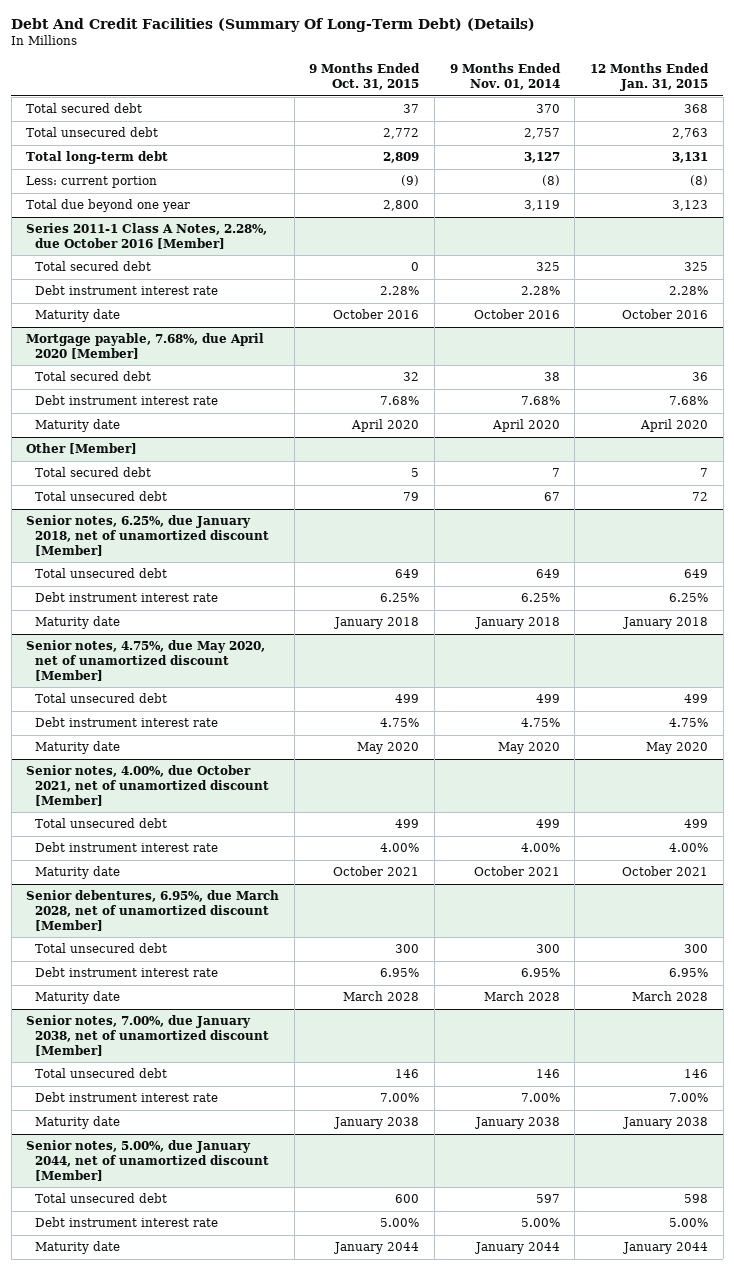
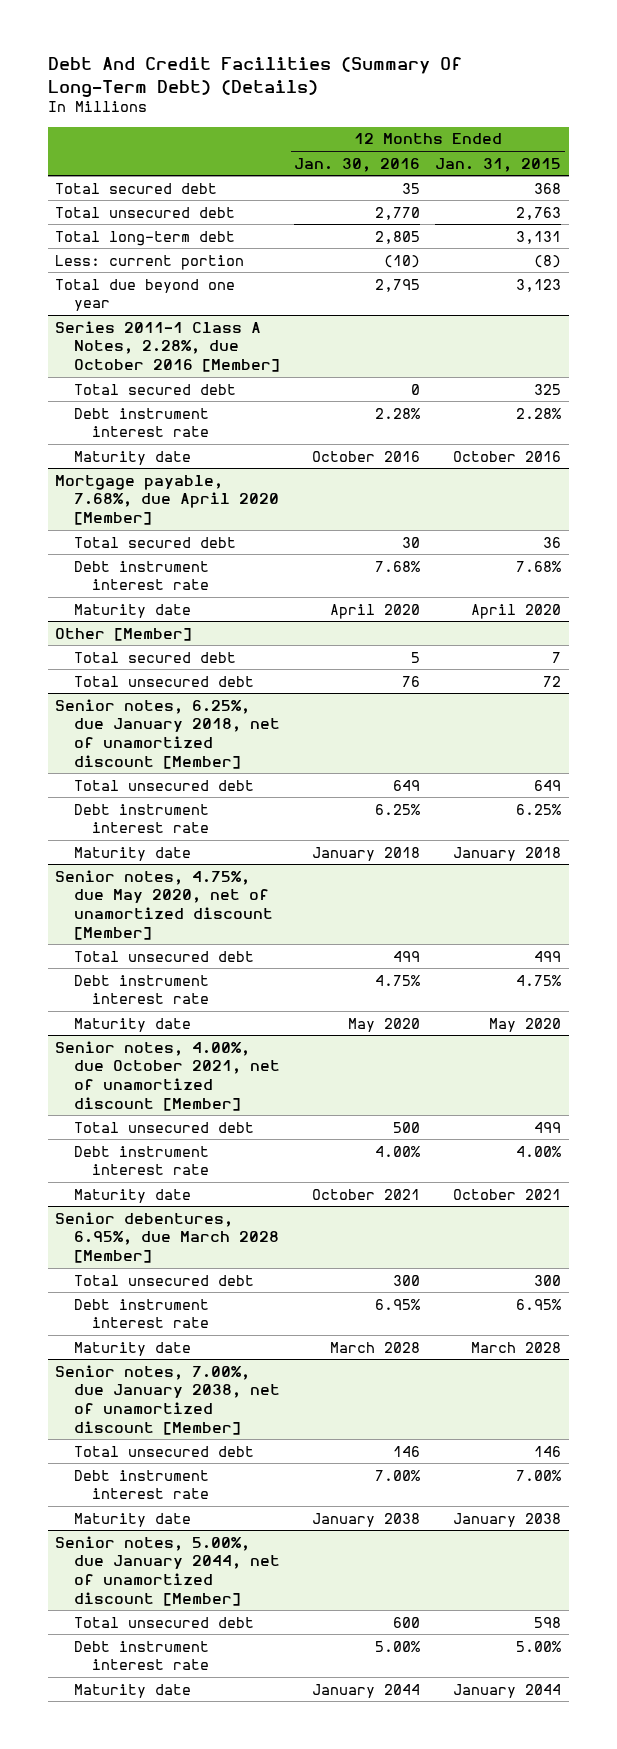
[309,63,421,91] 9 Months Ended Oct. 31, 2015 -> none
[449,63,561,91] 9 Months Ended Nov. 01, 2014 -> none
none -> [294,157,421,172] Jan. 30, 2016
[26,890,280,931] Senior debentures, 6.95%, due March 2028, net of unamortized discount [Member] -> [55,1211,279,1263] Senior debentures, 6.95%, due March 2028 [Member]

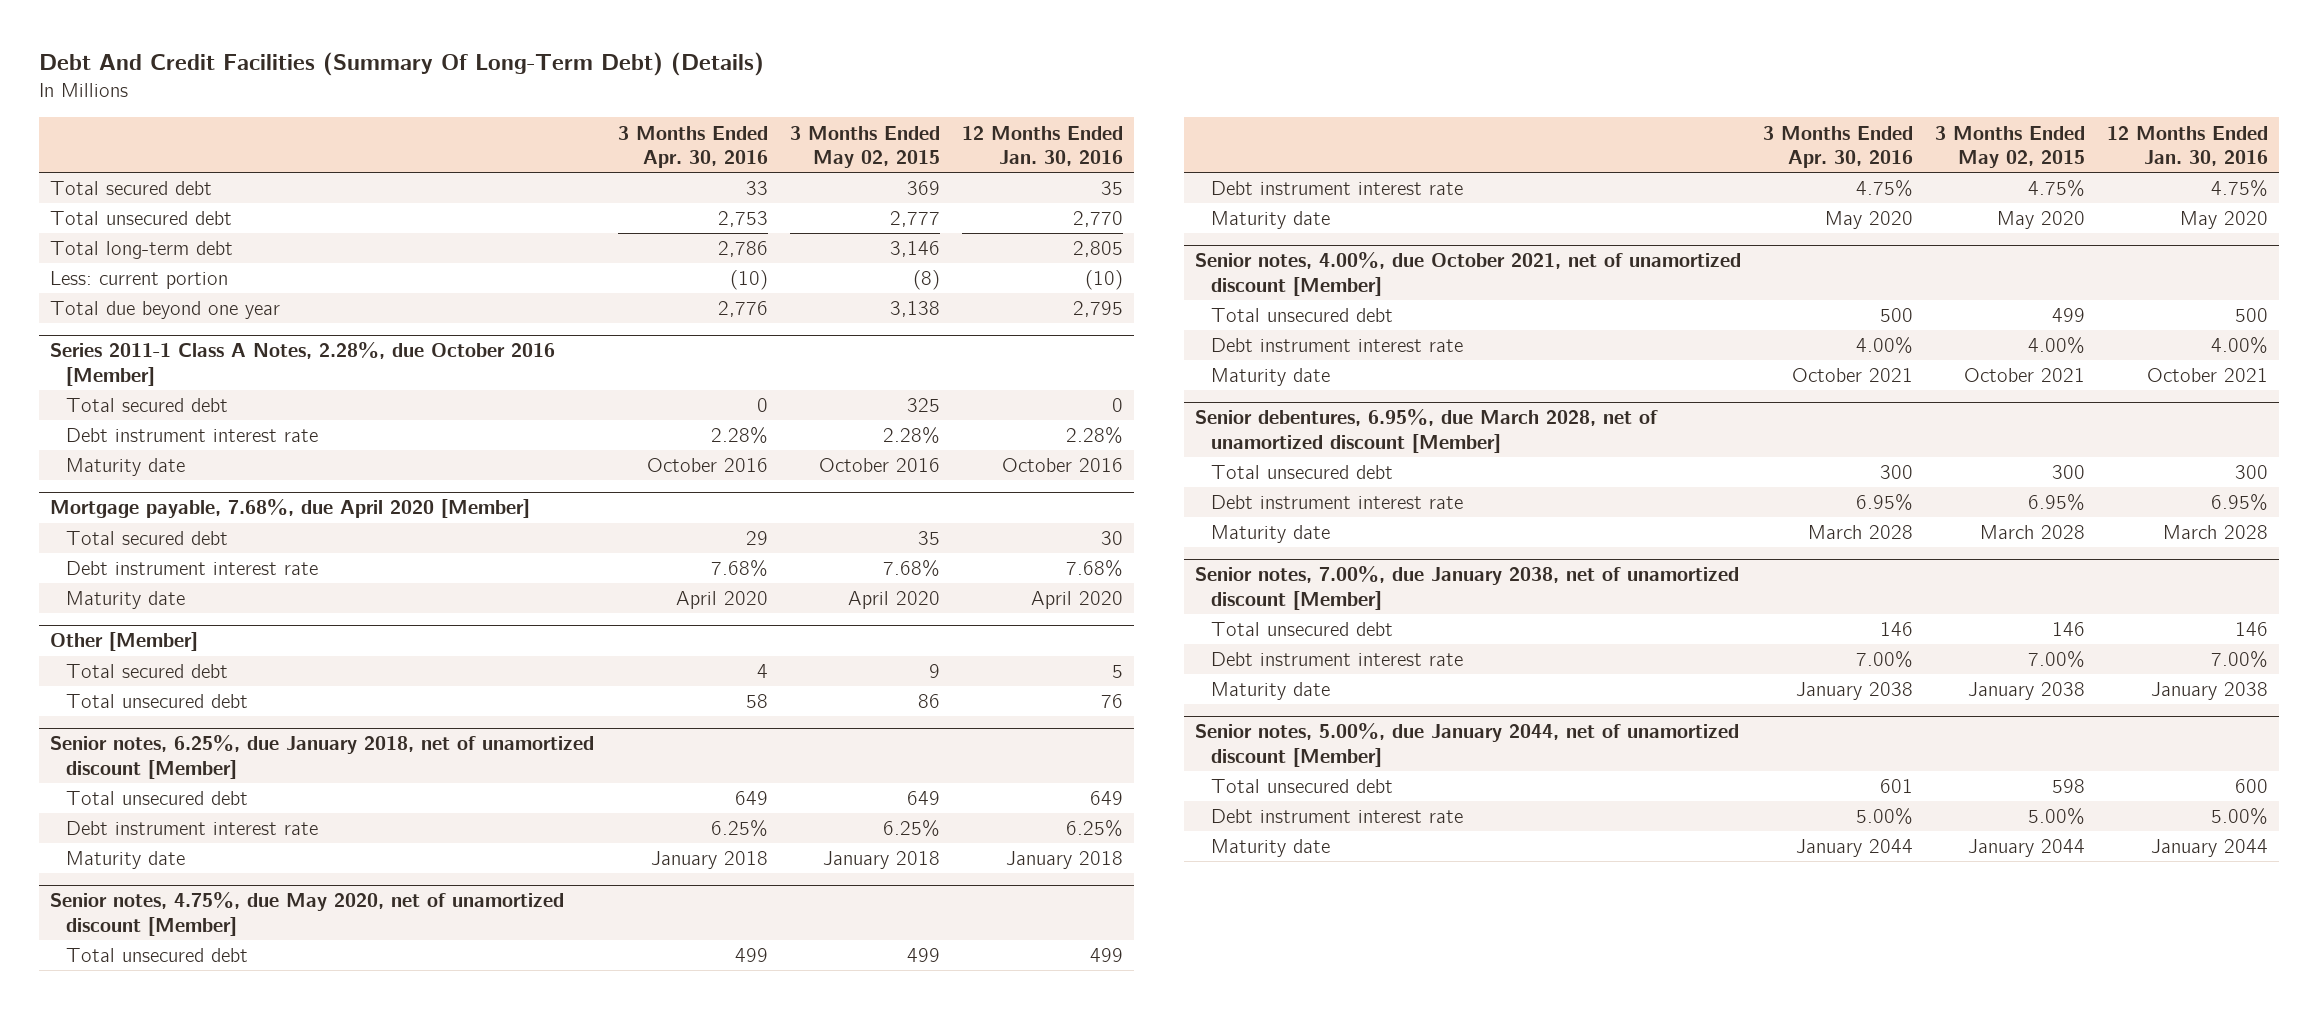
[435,157,562,172] Jan. 31, 2015 -> none
none -> [618,125,769,168] 3 Months Ended Apr. 30, 2016
none -> [790,125,941,168] 3 Months Ended May 02, 2015
[55,1211,279,1263] Senior debentures, 6.95%, due March 2028 [Member] -> [1195,409,1659,453] Senior debentures, 6.95%, due March 2028, net of unamortized discount [Member]

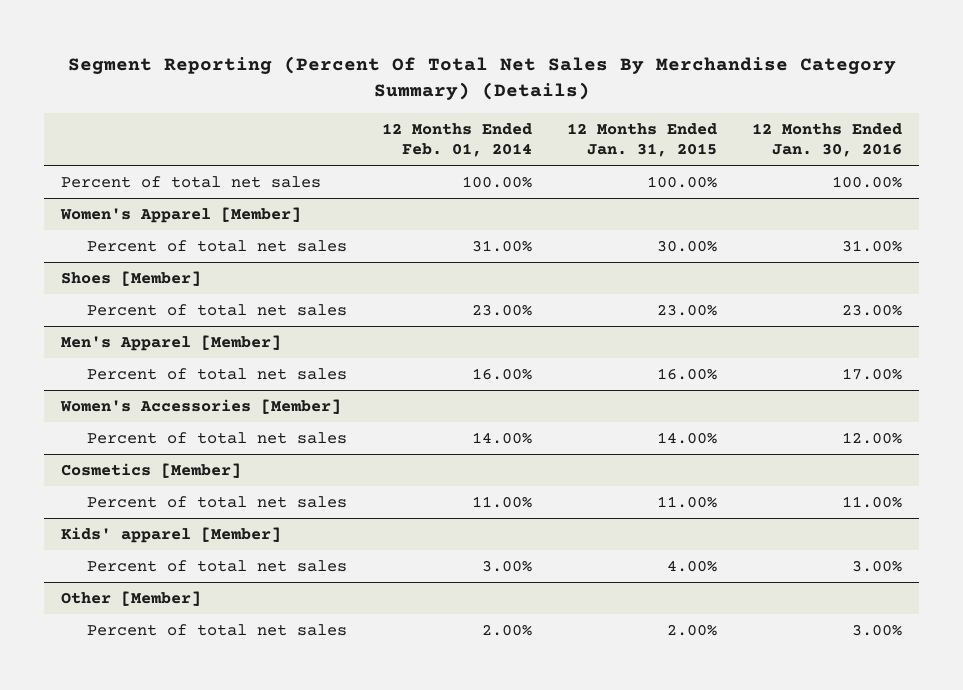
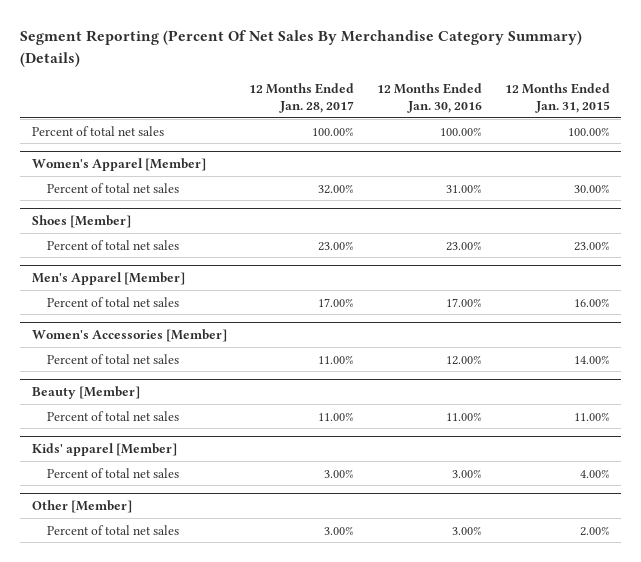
[67,55,896,100] Segment Reporting (Percent Of Total Net Sales By Merchandise Category Summary) (Details) -> [20,30,583,67] Segment Reporting (Percent Of Net Sales By Merchandise Category Summary) (Details)
[381,122,532,158] 12 Months Ended Feb. 01, 2014 -> none
none -> [249,82,355,114] 12 Months Ended Jan. 28, 2017
[61,462,242,478] Cosmetics [Member] -> [31,386,140,400] Beauty [Member]

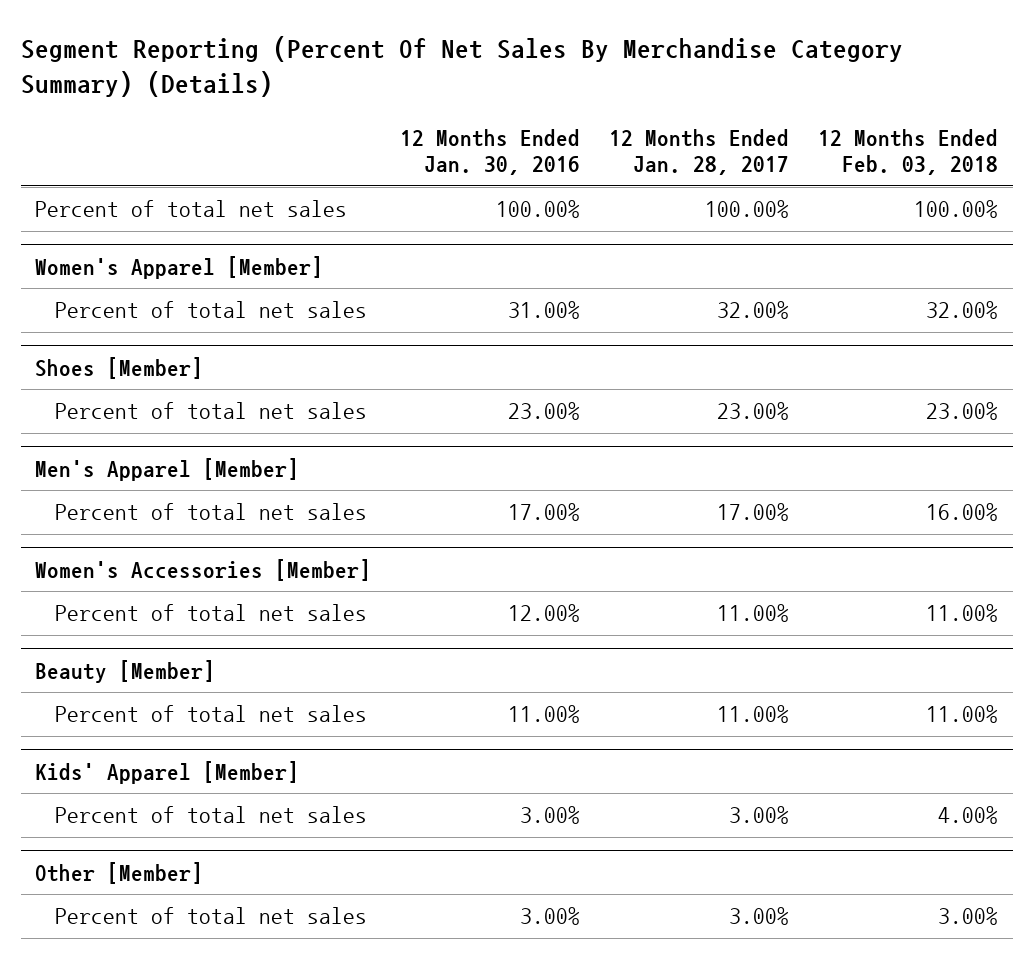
[504,82,610,114] 12 Months Ended Jan. 31, 2015 -> none
none -> [818,128,999,176] 12 Months Ended Feb. 03, 2018
[31,443,177,457] Kids' apparel [Member] -> [35,760,300,784] Kids' Apparel [Member]

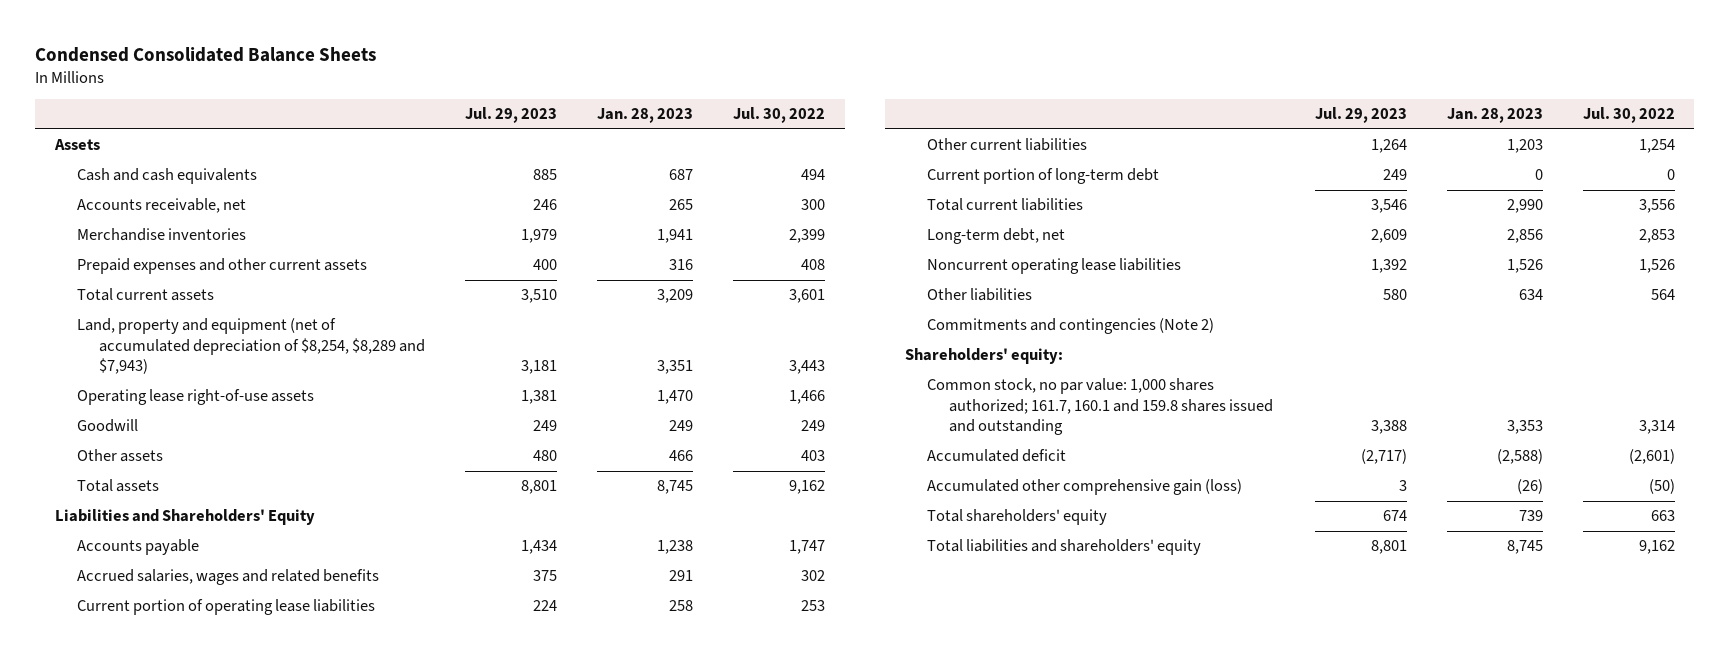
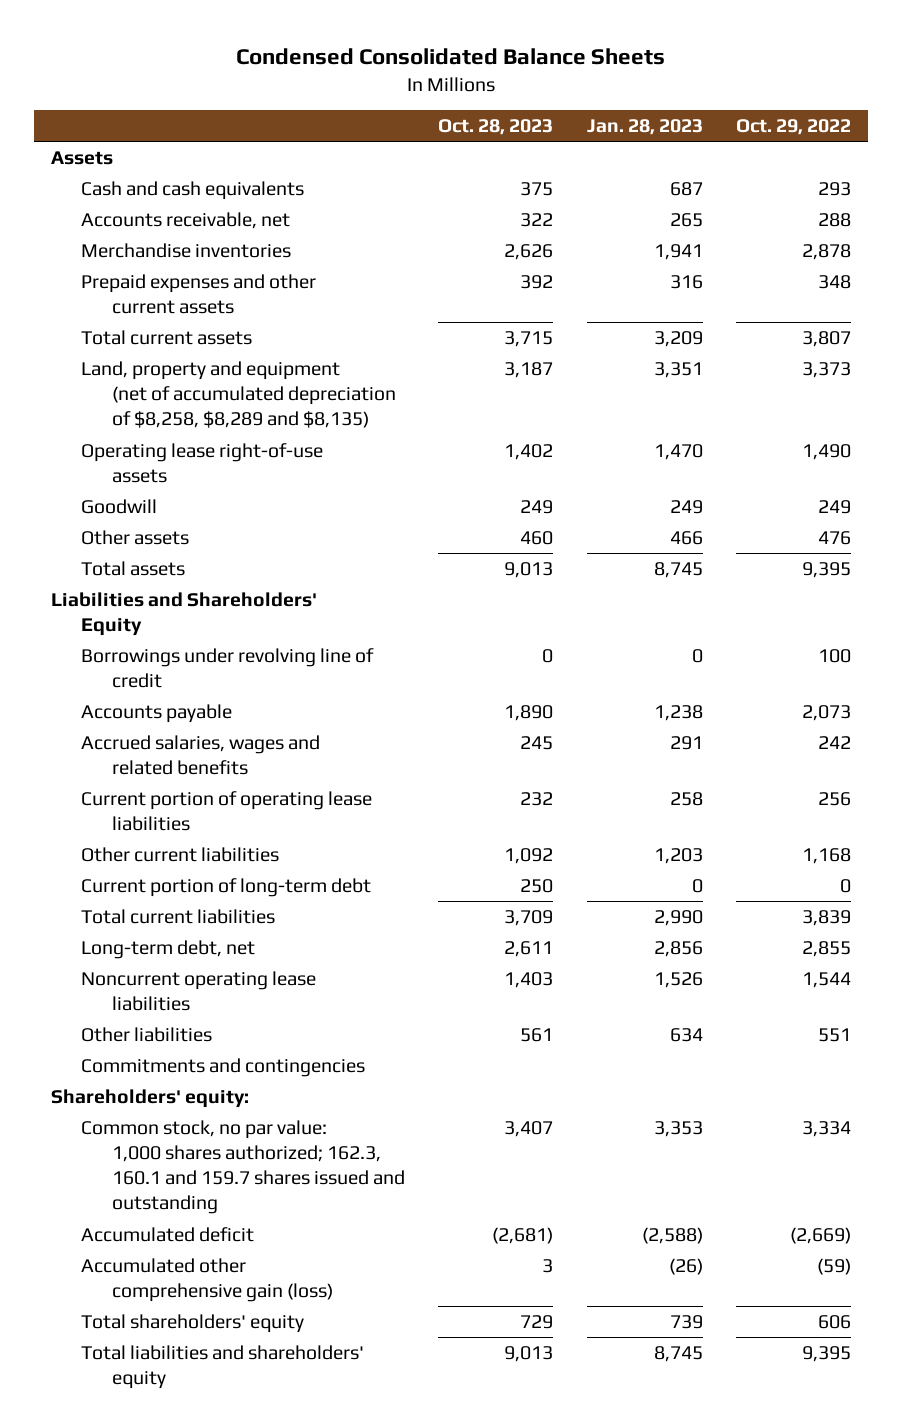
[464,107,557,124] Jul. 29, 2023 -> none
[732,107,825,124] Jul. 30, 2022 -> none
none -> [438,119,554,136] Oct. 28, 2023
none -> [735,119,851,136] Oct. 29, 2022
[77,318,426,375] Land, property and equipment (net of accumulated depreciation of $8,254, $8,289 and $7,943) -> [81,360,396,429] Land, property and equipment (net of accumulated depreciation of $8,258, $8,289 and $8,135)
none -> [81,647,375,689] Borrowings under revolving line of credit
[927,318,1215,335] Commitments and contingencies (Note 2) -> [81,1057,366,1077] Commitments and contingencies
[927,378,1274,436] Common stock, no par value: 1,000 shares authorized; 161.7, 160.1 and 159.8 shares issued and outstanding -> [81,1119,405,1215] Common stock, no par value: 1,000 shares authorized; 162.3, 160.1 and 159.7 shares issued and outstanding

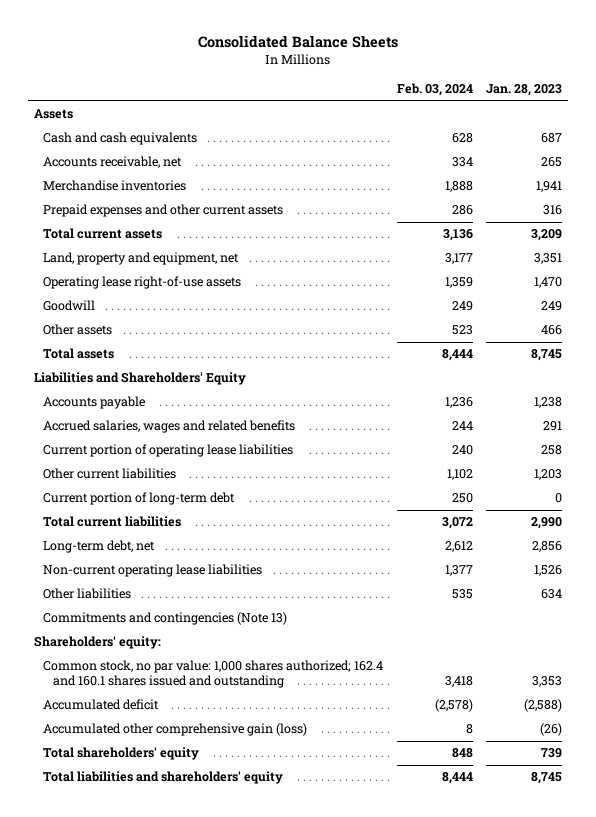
[235,48,665,66] Condensed Consolidated Balance Sheets -> [197,35,398,49] Consolidated Balance Sheets
[438,119,554,136] Oct. 28, 2023 -> none
[735,119,851,136] Oct. 29, 2022 -> none
none -> [396,83,473,97] Feb. 03, 2024
[81,360,396,429] Land, property and equipment (net of accumulated depreciation of $8,258, $8,289 and $8,135) -> [43,252,240,266] Land, property and equipment, net
[81,647,375,689] Borrowings under revolving line of credit -> none
[81,970,317,1012] Noncurrent operating lease liabilities -> [43,564,263,578] Non-current operating lease liabilities
[81,1057,366,1077] Commitments and contingencies -> [43,612,288,626] Commitments and contingencies (Note 13)
[81,1119,405,1215] Common stock, no par value: 1,000 shares authorized; 162.3, 160.1 and 159.7 shares issued and outstanding -> [43,660,384,689] Common stock, no par value: 1,000 shares authorized; 162.4 and 160.1 shares issued and outstanding

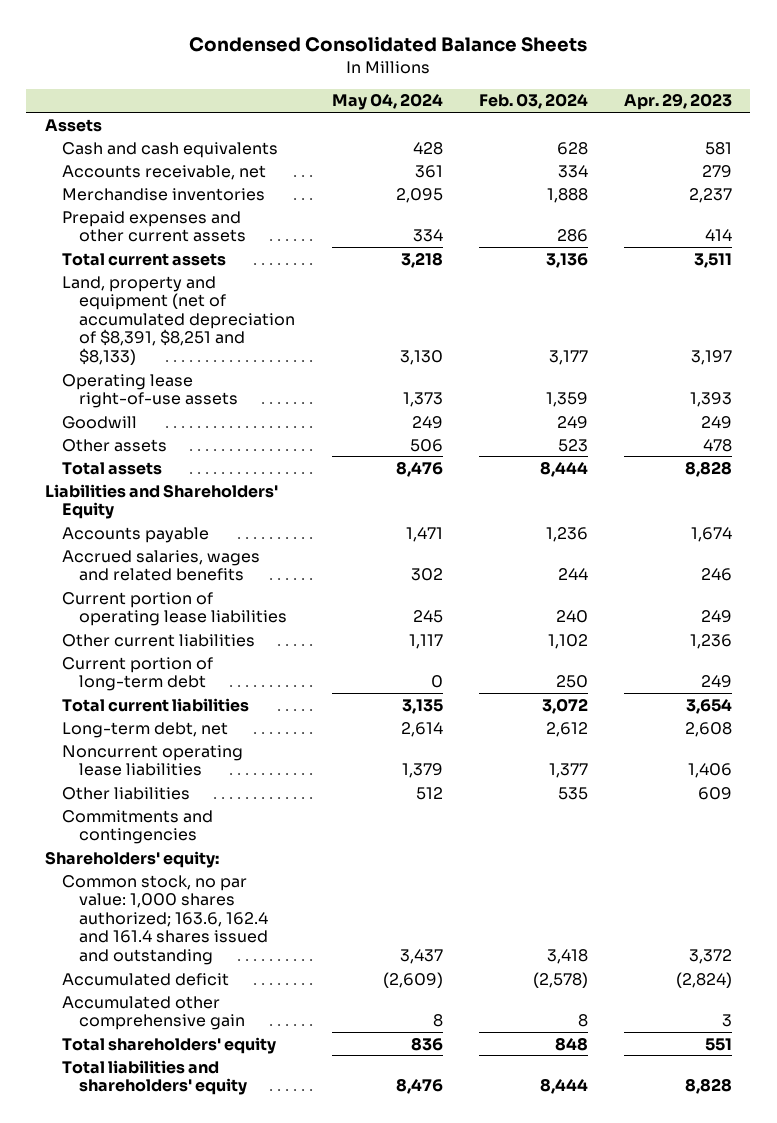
[197,35,398,49] Consolidated Balance Sheets -> [189,36,588,53] Condensed Consolidated Balance Sheets
[485,84,562,97] Jan. 28, 2023 -> none
none -> [331,93,443,111] May 04, 2024
none -> [624,93,733,111] Apr. 29, 2023
[43,252,240,266] Land, property and equipment, net -> [61,275,296,365] Land, property and equipment (net of accumulated depreciation of $8,391, $8,251 and $8,133)
[43,564,263,578] Non-current operating lease liabilities -> [61,744,243,777] Noncurrent operating lease liabilities
[43,612,288,626] Commitments and contingencies (Note 13) -> [61,809,213,845] Commitments and contingencies
[43,660,384,689] Common stock, no par value: 1,000 shares authorized; 162.4 and 160.1 shares issued and outstanding -> [61,874,269,965] Common stock, no par value: 1,000 shares authorized; 163.6, 162.4 and 161.4 shares issued and outstanding
[43,723,308,737] Accumulated other comprehensive gain (loss) -> [61,995,246,1031] Accumulated other comprehensive gain

